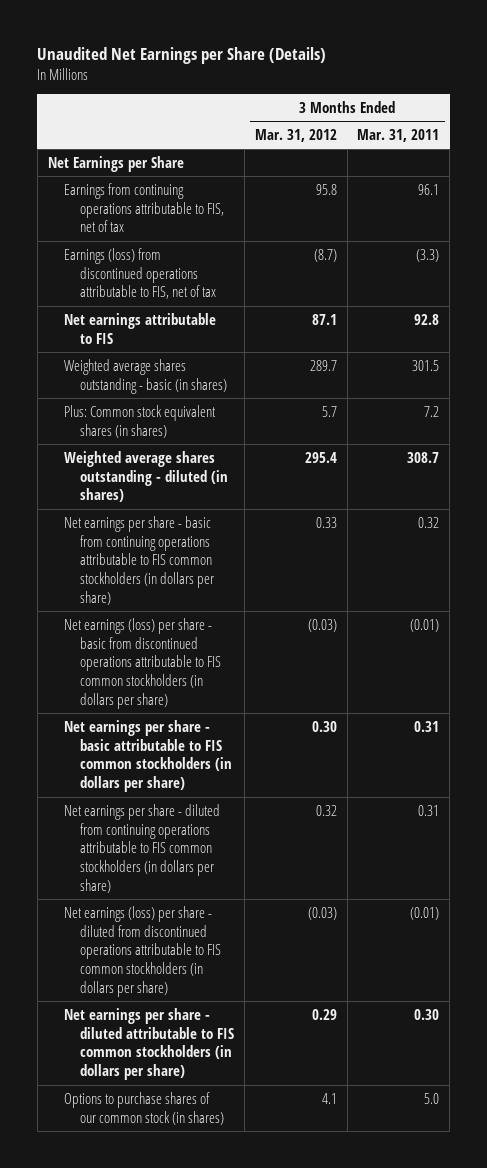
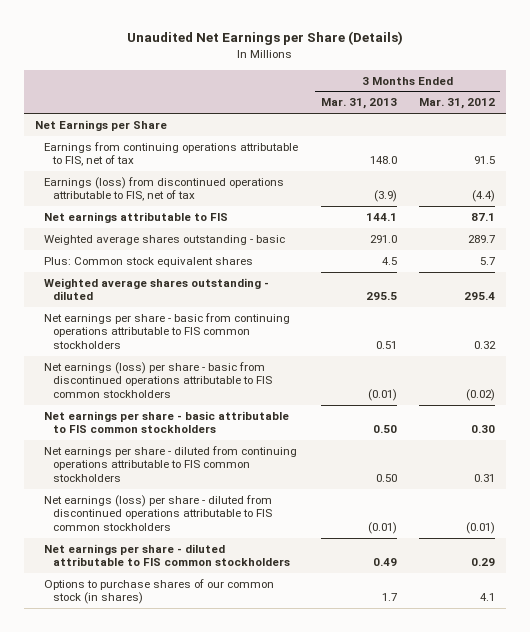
[357,129,440,143] Mar. 31, 2011 -> none
none -> [320,98,397,110] Mar. 31, 2013
[315,183,337,195] 95.8 -> [473,156,495,165] 91.5
[313,248,337,262] (8.7) -> [471,190,495,203] (4.4)
[64,358,228,394] Weighted average shares outstanding - basic (in shares) -> [44,234,286,245] Weighted average shares outstanding - basic
[64,404,217,438] Plus: Common stock equivalent shares (in shares) -> [44,256,254,267] Plus: Common stock equivalent shares
[64,450,229,503] Weighted average shares outstanding - diluted (in shares) -> [44,277,270,301] Weighted average shares outstanding - diluted
[64,515,215,606] Net earnings per share - basic from continuing operations attributable to FIS common stockholders (in dollars per share) -> [44,312,291,349] Net earnings per share - basic from continuing operations attributable to FIS common stockholders
[315,516,337,528] 0.33 -> [473,340,496,349] 0.32
[64,617,222,710] Net earnings (loss) per share - basic from discontinued operations attributable to FIS common stockholders (in dollars per share) -> [44,361,273,398] Net earnings (loss) per share - basic from discontinued operations attributable to FIS common stockholders
[307,618,337,632] (0.03) -> [465,388,495,401] (0.02)
[64,719,233,793] Net earnings per share - basic attributable to FIS common stockholders (in dollars per share) -> [44,410,290,434] Net earnings per share - basic attributable to FIS common stockholders
[64,803,221,894] Net earnings per share - diluted from continuing operations attributable to FIS common stockholders (in dollars per share) -> [44,445,298,482] Net earnings per share - diluted from continuing operations attributable to FIS common stockholders
[315,804,337,816] 0.32 -> [473,473,495,482] 0.31
[64,905,222,998] Net earnings (loss) per share - diluted from discontinued operations attributable to FIS common stockholders (in dollars per share) -> [44,494,273,531] Net earnings (loss) per share - diluted from discontinued operations attributable to FIS common stockholders
[307,906,337,920] (0.03) -> [465,521,495,534] (0.01)
[64,1007,235,1081] Net earnings per share - diluted attributable to FIS common stockholders (in dollars per share) -> [44,543,291,567] Net earnings per share - diluted attributable to FIS common stockholders

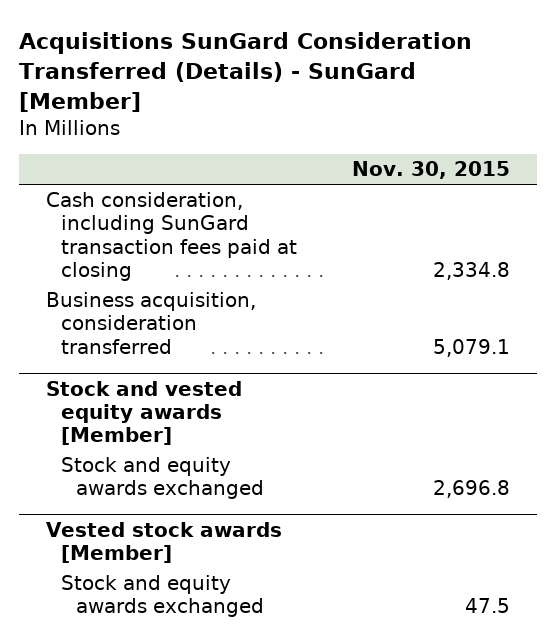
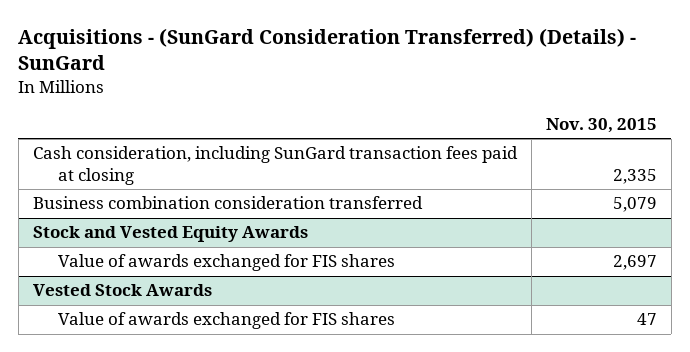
[18,31,472,112] Acquisitions SunGard Consideration Transferred (Details) - SunGard [Member] -> [18,28,637,71] Acquisitions - (SunGard Consideration Transferred) (Details) - SunGard
[432,262,510,281] 2,334.8 -> [612,168,657,184] 2,335
[45,292,256,354] Business acquisition, consideration transferred -> [32,196,423,210] Business combination consideration transferred
[432,338,510,357] 5,079.1 -> [612,197,657,213] 5,079
[45,380,242,446] Stock and vested equity awards [Member] -> [32,226,308,243] Stock and Vested Equity Awards
[61,457,265,500] Stock and equity awards exchanged -> [57,254,395,272] Value of awards exchanged for FIS shares
[432,480,510,499] 2,696.8 -> [612,255,657,271] 2,697
[45,521,282,564] Vested stock awards [Member] -> [32,284,212,297] Vested Stock Awards
[61,575,265,618] Stock and equity awards exchanged -> [57,312,395,330] Value of awards exchanged for FIS shares
[464,598,510,614] 47.5 -> [636,313,657,326] 47

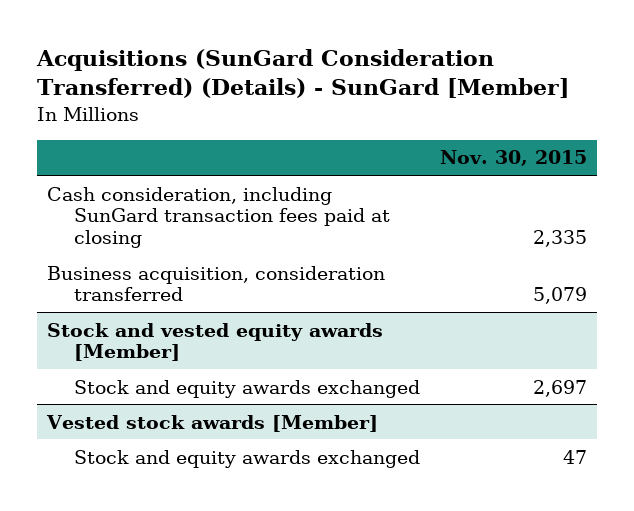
[18,28,637,71] Acquisitions - (SunGard Consideration Transferred) (Details) - SunGard -> [35,49,569,99] Acquisitions (SunGard Consideration Transferred) (Details) - SunGard [Member]
[32,196,423,210] Business combination consideration transferred -> [47,265,386,302] Business acquisition, consideration transferred
[32,226,308,243] Stock and Vested Equity Awards -> [47,322,384,362] Stock and vested equity awards [Member]
[57,254,395,272] Value of awards exchanged for FIS shares -> [73,379,420,398] Stock and equity awards exchanged
[32,284,212,297] Vested Stock Awards -> [46,414,379,432] Vested stock awards [Member]
[57,312,395,330] Value of awards exchanged for FIS shares -> [73,449,420,468] Stock and equity awards exchanged

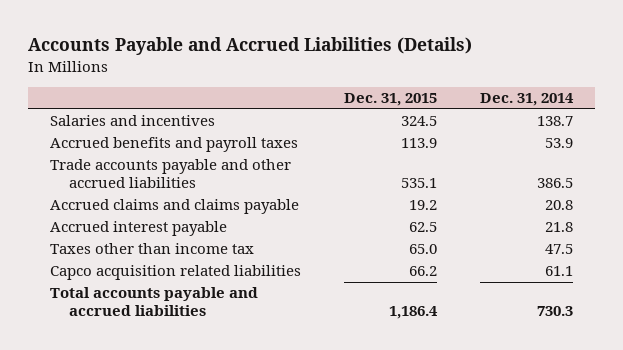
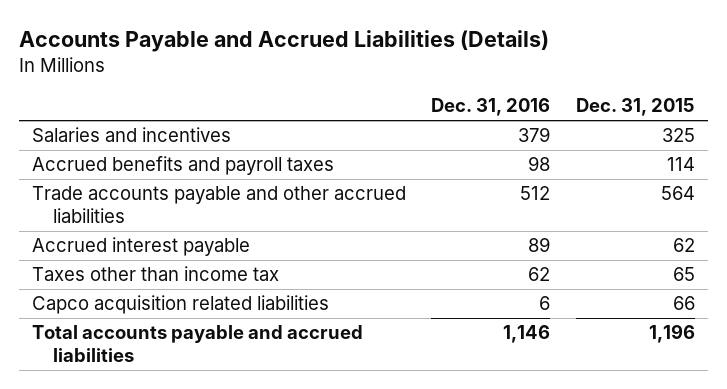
[480,93,575,107] Dec. 31, 2014 -> none
none -> [431,98,551,117] Dec. 31, 2016
[49,199,299,215] Accrued claims and claims payable -> none
[400,116,437,127] 324.5 -> [662,128,696,143] 325
[400,138,437,149] 113.9 -> [667,157,696,172] 114
[400,178,437,189] 535.1 -> [661,186,696,201] 564
[408,222,437,233] 62.5 -> [673,238,696,253] 62
[408,244,437,255] 65.0 -> [673,267,696,282] 65
[408,266,437,277] 66.2 -> [673,296,696,311] 66
[388,306,438,320] 1,186.4 -> [649,324,696,344] 1,196

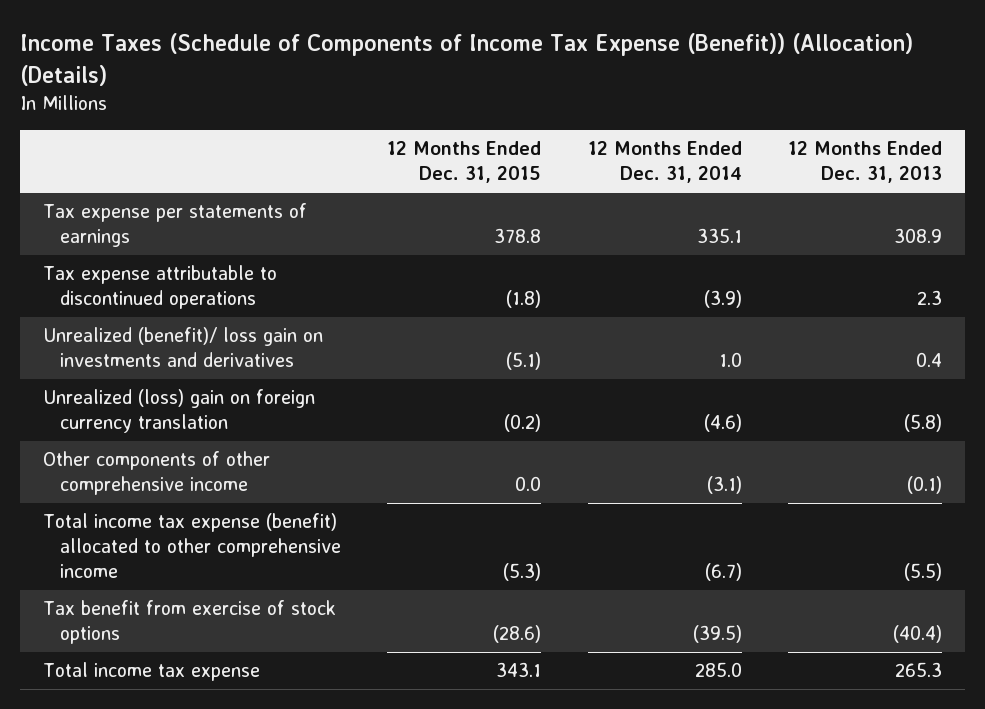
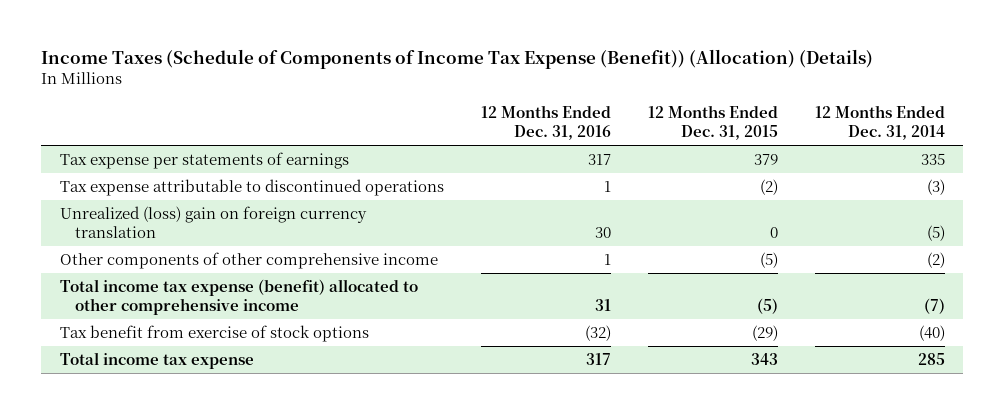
[787,141,942,184] 12 Months Ended Dec. 31, 2013 -> none
none -> [480,104,611,141] 12 Months Ended Dec. 31, 2016
[43,327,324,368] Unrealized (benefit)/ loss gain on investments and derivatives -> none
[494,228,542,244] 378.8 -> [753,153,778,165] 379
[696,228,742,244] 335.1 -> [920,152,945,165] 335
[506,290,542,309] (1.8) -> [759,178,778,195] (2)
[703,290,742,309] (3.9) -> [926,178,945,195] (3)
[504,414,542,433] (0.2) -> [769,227,778,239] 0
[703,414,742,433] (4.6) -> [926,225,945,242] (5)
[515,476,542,492] 0.0 -> [759,251,778,268] (5)
[706,476,742,495] (3.1) -> [926,251,945,268] (2)
[503,563,542,582] (5.3) -> [756,298,778,315] (5)
[704,563,742,582] (6.7) -> [923,298,945,315] (7)
[493,625,542,644] (28.6) -> [751,324,778,341] (29)
[692,625,742,644] (39.5) -> [918,324,945,341] (40)
[496,662,542,678] 343.1 -> [750,352,778,365] 343
[694,662,742,678] 285.0 -> [917,352,945,365] 285

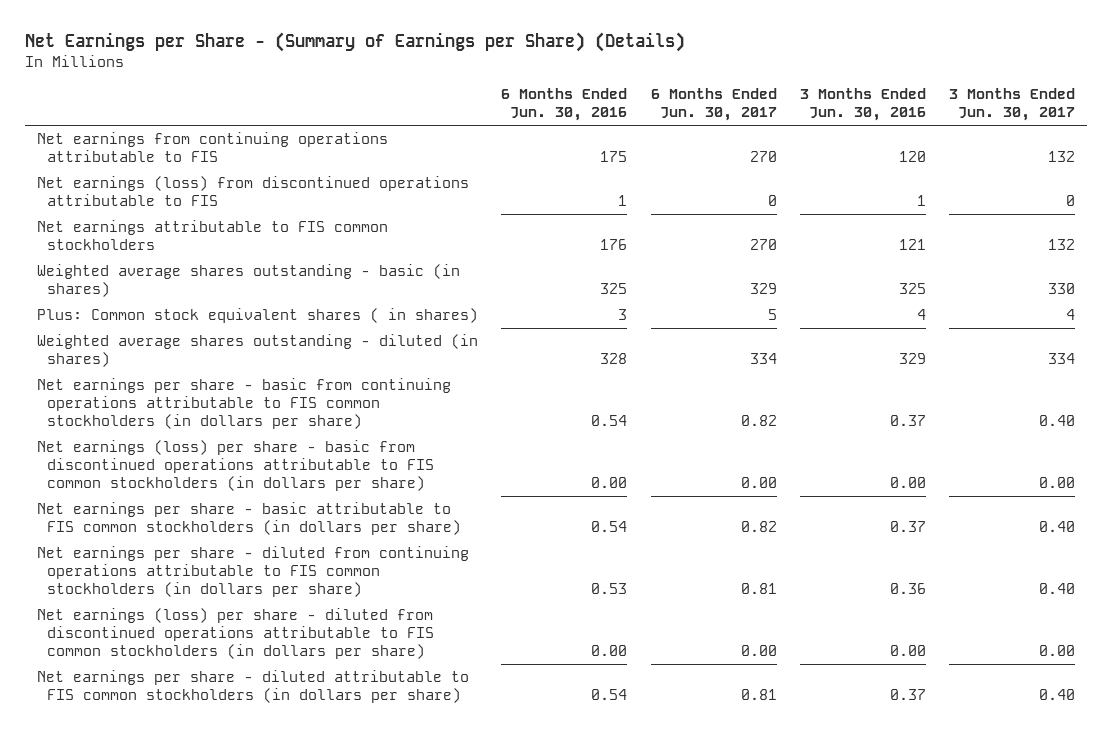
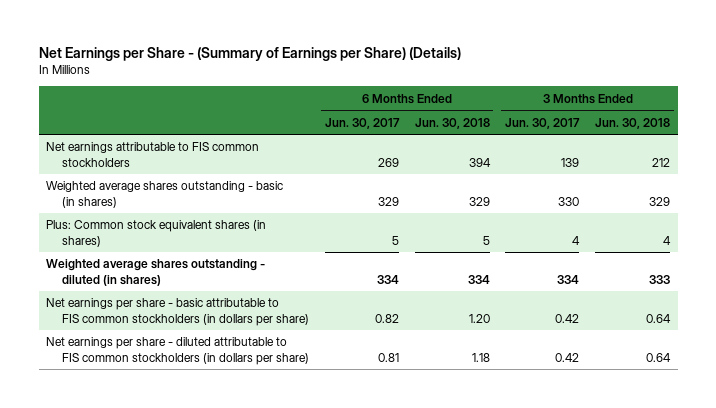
[501,88,628,122] 6 Months Ended Jun. 30, 2016 -> none
[799,88,926,122] 3 Months Ended Jun. 30, 2016 -> none
none -> [414,117,490,129] Jun. 30, 2018
none -> [594,117,670,129] Jun. 30, 2018
[36,132,388,162] Net earnings from continuing operations attributable to FIS -> none
[36,176,469,206] Net earnings (loss) from discontinued operations attributable to FIS -> none
[749,238,777,250] 270 -> [377,157,399,167] 269
[1048,238,1076,250] 132 -> [561,157,580,167] 139
[36,308,478,324] Plus: Common stock equivalent shares ( in shares) -> [46,220,267,247] Plus: Common stock equivalent shares (in shares)
[36,378,451,429] Net earnings per share - basic from continuing operations attributable to FIS common stockholders (in dollars per share) -> none
[36,440,435,491] Net earnings (loss) per share - basic from discontinued operations attributable to FIS common stockholders (in dollars per share) -> none
[36,546,469,597] Net earnings per share - diluted from continuing operations attributable to FIS common stockholders (in dollars per share) -> none
[36,608,435,659] Net earnings (loss) per share - diluted from discontinued operations attributable to FIS common stockholders (in dollars per share) -> none
[1039,520,1076,532] 0.40 -> [555,313,580,323] 0.42
[1039,688,1076,700] 0.40 -> [555,352,580,362] 0.42

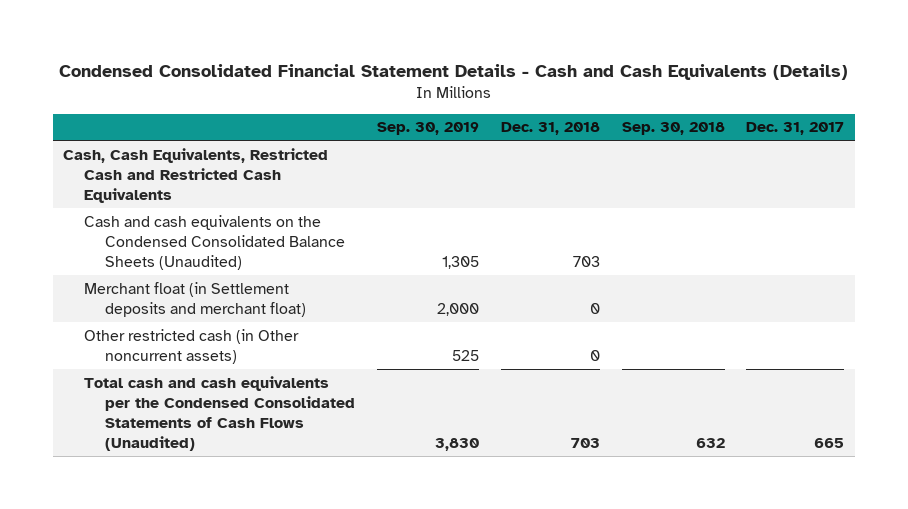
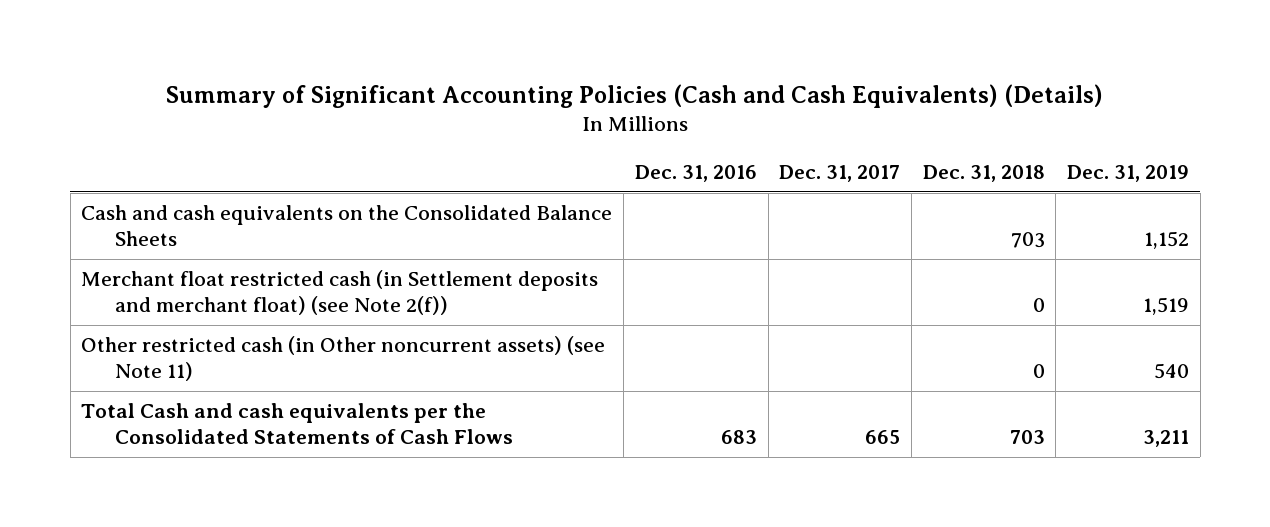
[58,63,848,80] Condensed Consolidated Financial Statement Details - Cash and Cash Equivalents (Details) -> [166,84,1104,109] Summary of Significant Accounting Policies (Cash and Cash Equivalents) (Details)
[376,122,479,136] Sep. 30, 2019 -> none
[621,122,725,136] Sep. 30, 2018 -> none
none -> [634,165,757,183] Dec. 31, 2016
none -> [1066,165,1189,183] Dec. 31, 2019
[63,147,329,203] Cash, Cash Equivalents, Restricted Cash and Restricted Cash Equivalents -> none
[84,214,345,270] Cash and cash equivalents on the Condensed Consolidated Balance Sheets (Unaudited) -> [81,204,613,247] Cash and cash equivalents on the Consolidated Balance Sheets
[84,281,306,317] Merchant float (in Settlement deposits and merchant float) -> [81,269,599,316] Merchant float restricted cash (in Settlement deposits and merchant float) (see Note 2(f))
[84,328,300,364] Other restricted cash (in Other noncurrent assets) -> [81,335,606,382] Other restricted cash (in Other noncurrent assets) (see Note 11)
[84,375,355,452] Total cash and cash equivalents per the Condensed Consolidated Statements of Cash Flows (Unaudited) -> [81,402,513,445] Total Cash and cash equivalents per the Consolidated Statements of Cash Flows

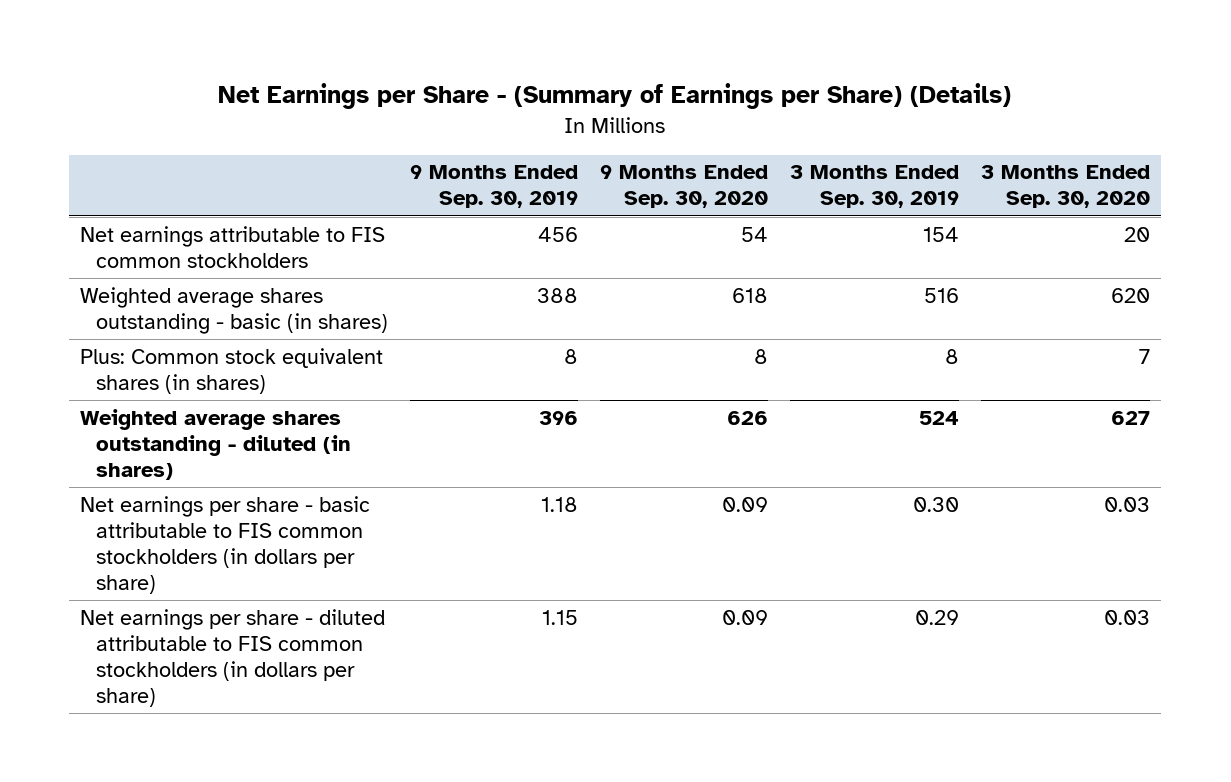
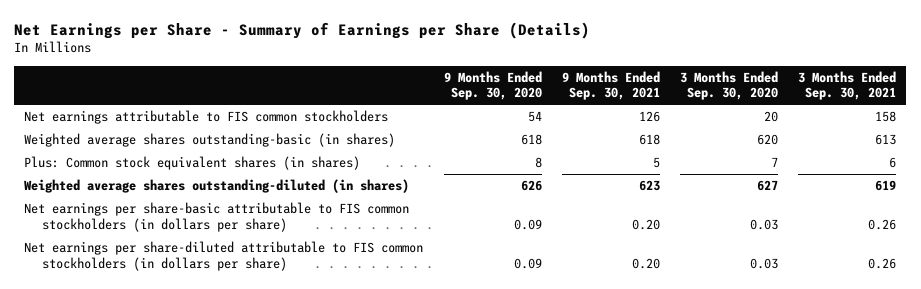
[218,83,1012,110] Net Earnings per Share - (Summary of Earnings per Share) (Details) -> [14,21,591,39] Net Earnings per Share - Summary of Earnings per Share (Details)
[410,165,579,209] 9 Months Ended Sep. 30, 2019 -> none
[790,165,960,209] 3 Months Ended Sep. 30, 2019 -> none
none -> [561,70,660,101] 9 Months Ended Sep. 30, 2021
none -> [798,70,897,101] 3 Months Ended Sep. 30, 2021
[80,286,389,334] Weighted average shares outstanding - basic (in shares) -> [24,133,396,148] Weighted average shares outstanding-basic (in shares)
[80,408,352,480] Weighted average shares outstanding - diluted (in shares) -> [24,179,410,194] Weighted average shares outstanding-diluted (in shares)
[80,495,371,594] Net earnings per share - basic attributable to FIS common stockholders (in dollars per share) -> [24,202,410,232] Net earnings per share-basic attributable to FIS common stockholders (in dollars per share)
[80,608,386,707] Net earnings per share - diluted attributable to FIS common stockholders (in dollars per share) -> [24,241,424,271] Net earnings per share-diluted attributable to FIS common stockholders (in dollars per share)

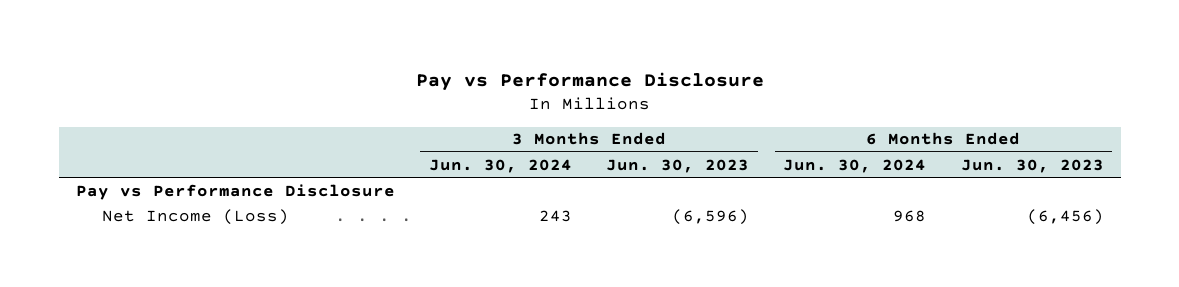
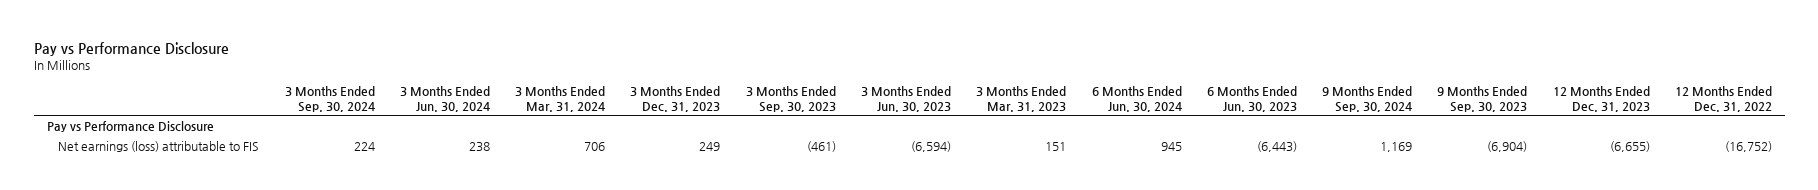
none -> [284,86,375,112] 3 Months Ended Sep. 30, 2024
none -> [515,86,606,112] 3 Months Ended Mar. 31, 2024
none -> [630,86,721,112] 3 Months Ended Dec. 31, 2023
none -> [745,86,836,112] 3 Months Ended Sep. 30, 2023
none -> [976,86,1067,112] 3 Months Ended Mar. 31, 2023
none -> [1322,86,1413,112] 9 Months Ended Sep. 30, 2024
none -> [1437,86,1528,112] 9 Months Ended Sep. 30, 2023
none -> [1552,86,1650,112] 12 Months Ended Dec. 31, 2023
none -> [1674,86,1772,112] 12 Months Ended Dec. 31, 2022
[102,208,290,225] Net Income (Loss) -> [58,141,260,153] Net earnings (loss) attributable to FIS
[538,209,572,222] 243 -> [468,142,490,153] 238
[672,208,750,225] (6,596) -> [910,141,951,153] (6,594)
[893,209,927,222] 968 -> [1160,142,1182,152] 945
[1026,208,1104,225] (6,456) -> [1256,141,1297,153] (6,443)

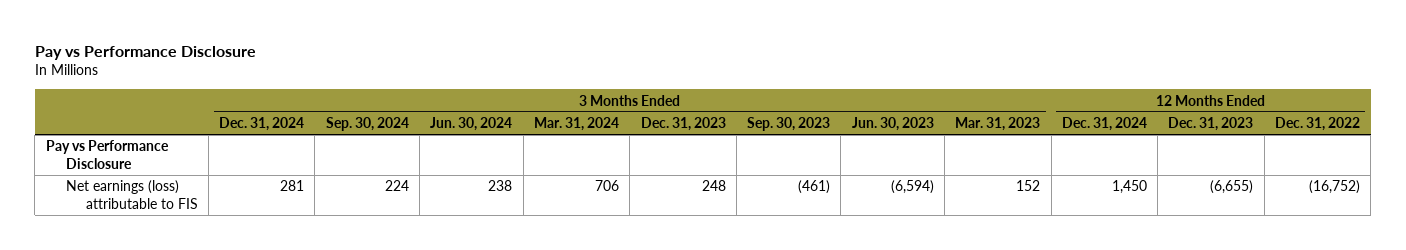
[1091,86,1182,112] 6 Months Ended Jun. 30, 2024 -> none
[1206,86,1297,112] 6 Months Ended Jun. 30, 2023 -> none
[1322,86,1413,112] 9 Months Ended Sep. 30, 2024 -> none
[1437,86,1528,112] 9 Months Ended Sep. 30, 2023 -> none
none -> [219,116,305,131] Dec. 31, 2024
none -> [1061,116,1147,131] Dec. 31, 2024
[699,142,721,152] 249 -> [701,180,726,192] 248
[1045,142,1067,152] 151 -> [1016,180,1041,192] 152

